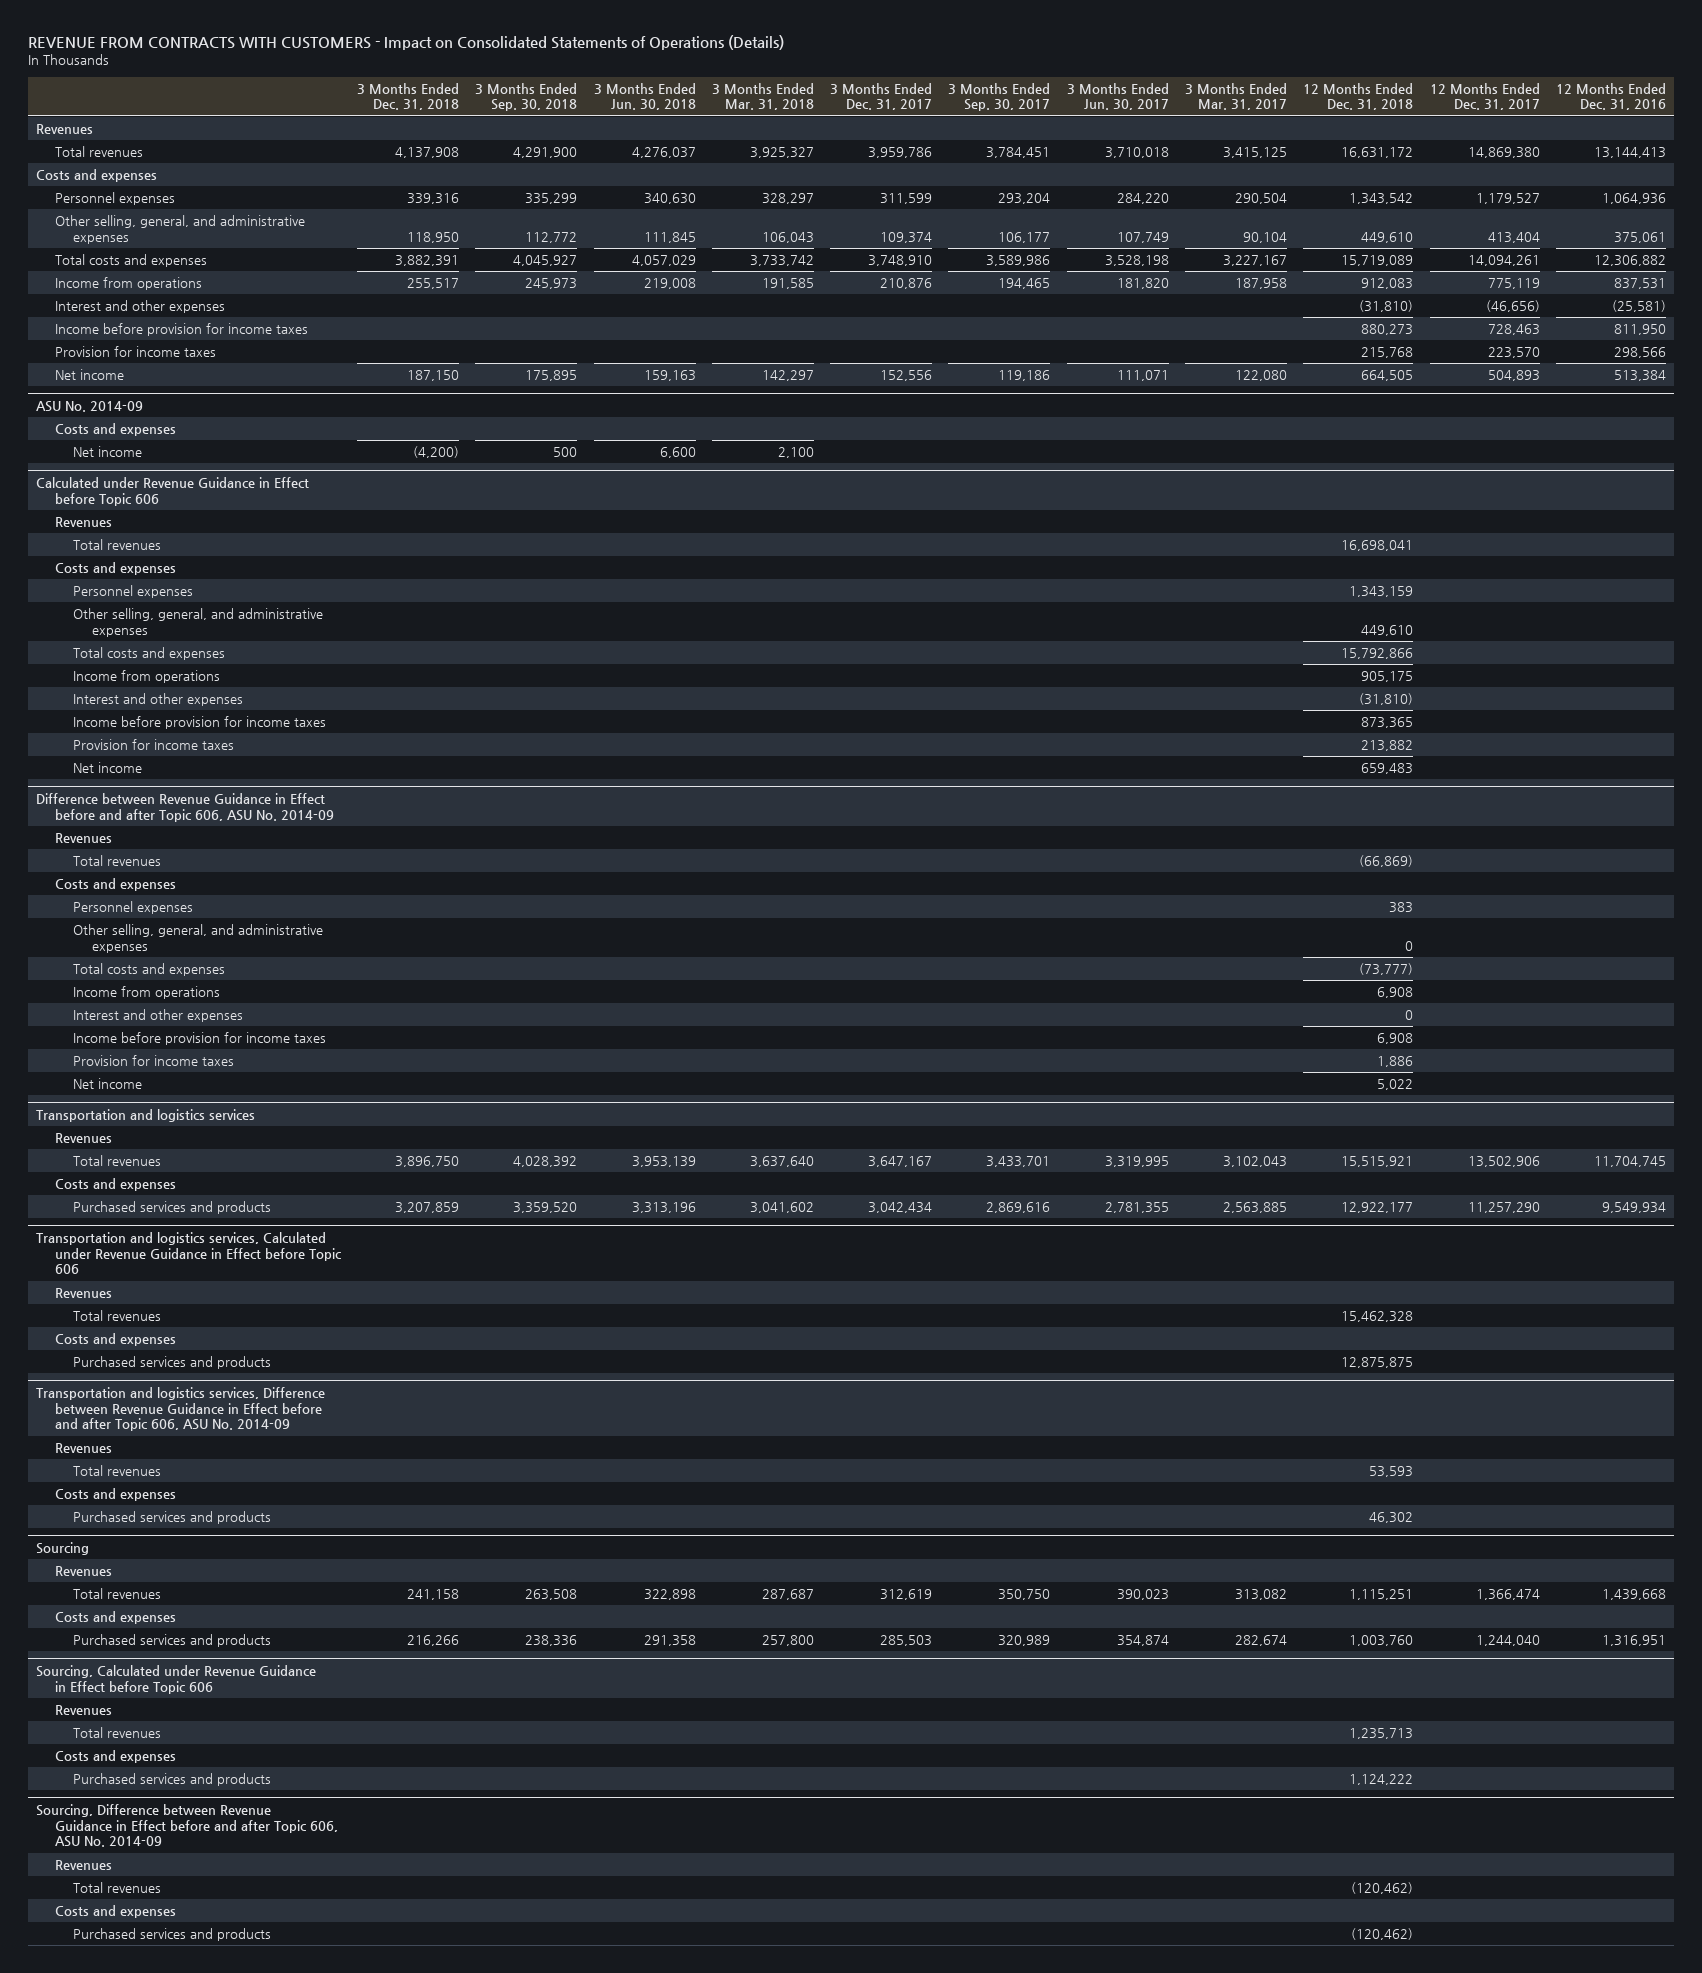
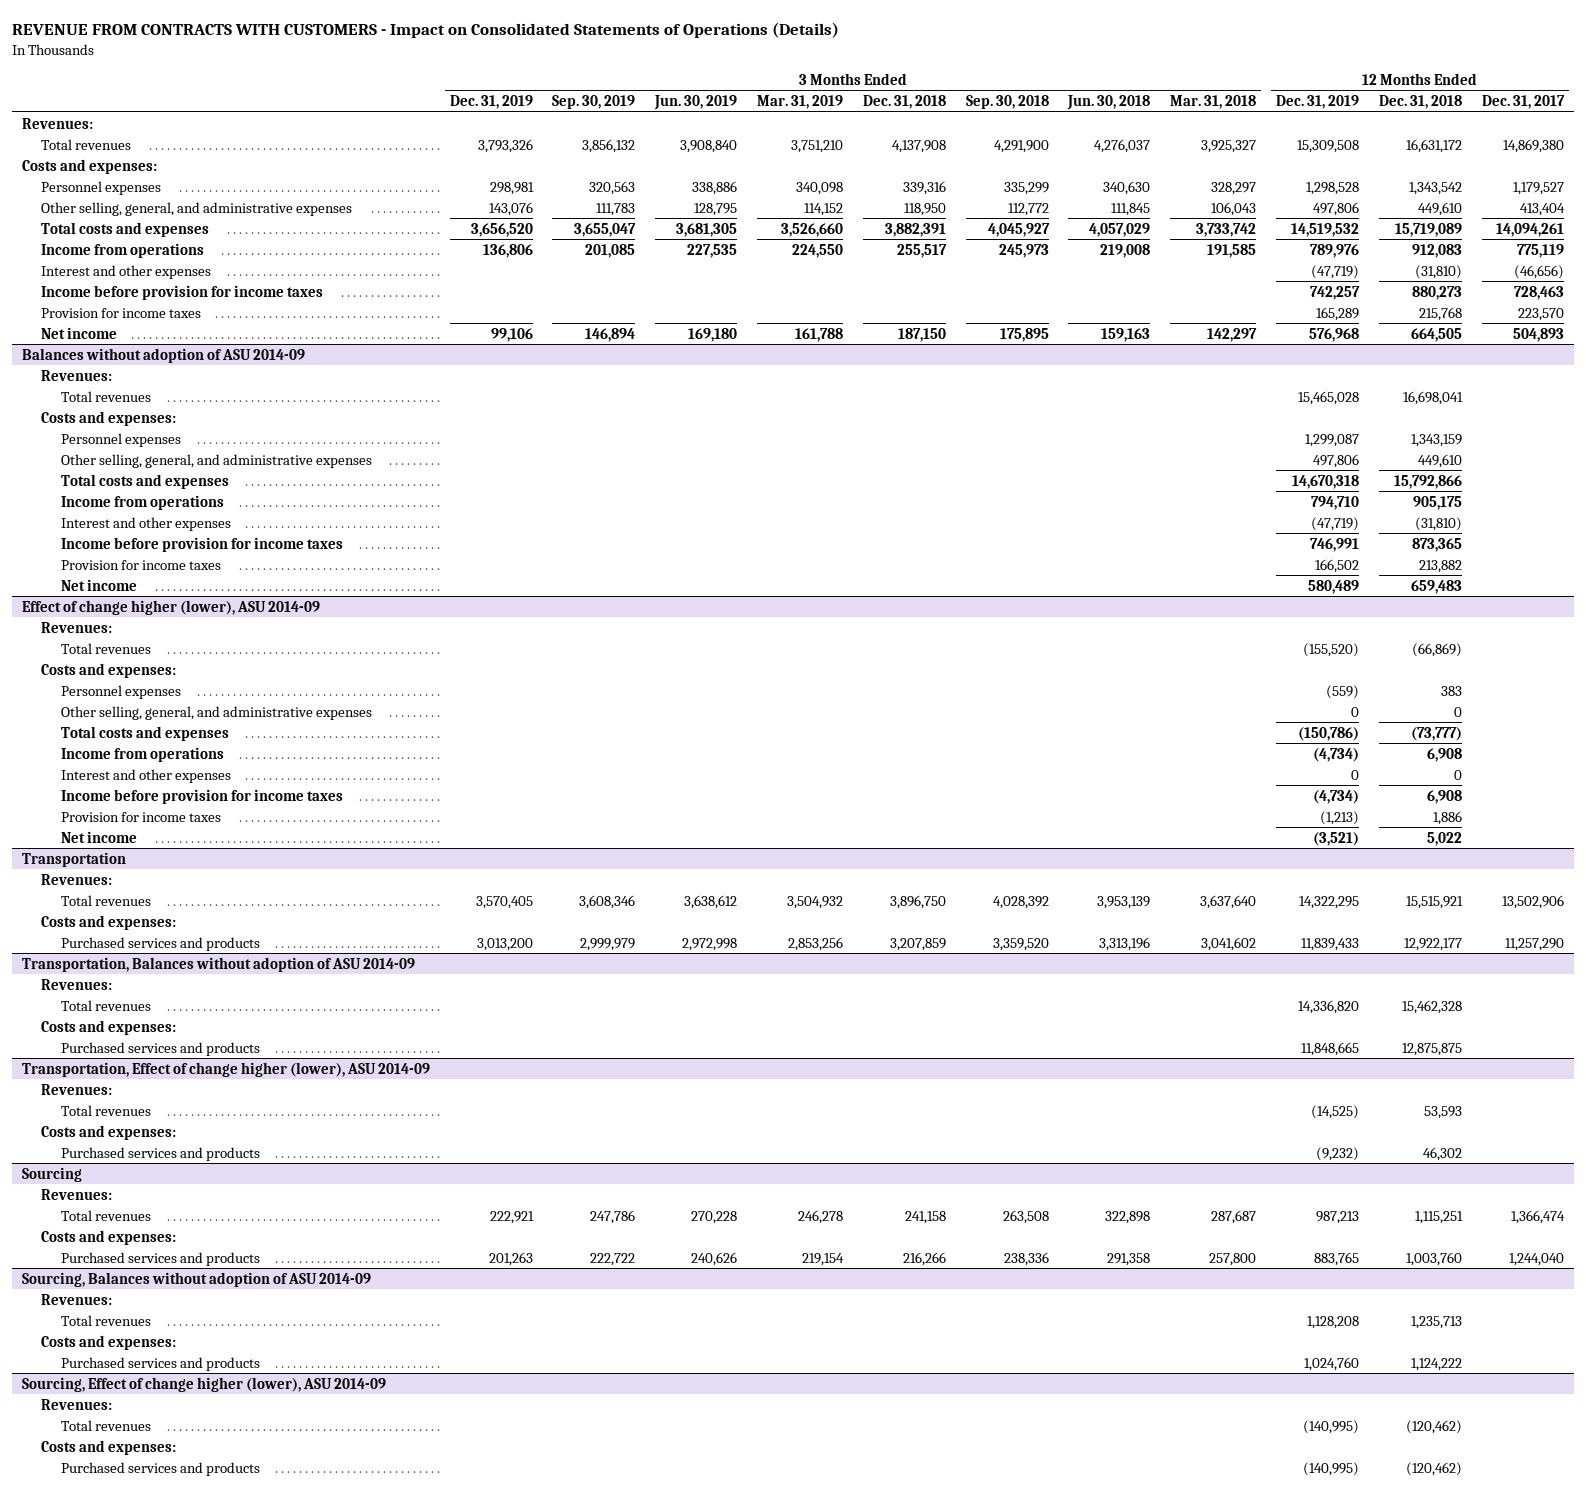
[830,82,933,111] 3 Months Ended Dec. 31, 2017 -> none
[948,82,1051,112] 3 Months Ended Sep. 30, 2017 -> none
[1066,82,1169,111] 3 Months Ended Jun. 30, 2017 -> none
[1184,82,1287,111] 3 Months Ended Mar. 31, 2017 -> none
[1555,82,1666,111] 12 Months Ended Dec. 31, 2016 -> none
none -> [449,95,533,110] Dec. 31, 2019
none -> [552,95,636,110] Sep. 30, 2019
none -> [654,95,738,111] Jun. 30, 2019
none -> [757,95,844,110] Mar. 31, 2019
none -> [1276,95,1360,110] Dec. 31, 2019
[36,123,94,134] Revenues -> [21,117,93,129] Revenues:
[36,168,158,182] Costs and expenses -> [21,158,157,174] Costs and expenses:
[36,400,144,412] ASU No. 2014-09 -> none
[54,422,176,436] Costs and expenses -> none
[73,445,143,457] Net income -> none
[36,476,310,506] Calculated under Revenue Guidance in Effect before Topic 606 -> [21,347,305,363] Balances without adoption of ASU 2014-09
[54,516,112,527] Revenues -> [41,369,113,381] Revenues:
[54,561,176,575] Costs and expenses -> [41,410,177,426] Costs and expenses:
[36,792,334,822] Difference between Revenue Guidance in Effect before and after Topic 606, ASU No. 2014-09 -> none
none -> [21,599,320,615] Effect of change higher (lower), ASU 2014-09
[54,832,112,843] Revenues -> [41,621,113,633] Revenues:
[54,877,176,891] Costs and expenses -> [41,662,177,678] Costs and expenses:
[36,1108,256,1122] Transportation and logistics services -> [21,851,126,867] Transportation
[54,1132,112,1143] Revenues -> [41,873,113,885] Revenues:
[54,1177,176,1191] Costs and expenses -> [41,914,177,930] Costs and expenses:
[36,1231,341,1275] Transportation and logistics services, Calculated under Revenue Guidance in Effect before Topic 606 -> none
none -> [21,956,415,972] Transportation, Balances without adoption of ASU 2014-09
[54,1287,112,1298] Revenues -> [41,978,113,990] Revenues:
[54,1332,176,1346] Costs and expenses -> [41,1019,177,1035] Costs and expenses:
[36,1386,326,1432] Transportation and logistics services, Difference between Revenue Guidance in Effect before and after Topic 606, ASU No. 2014-09 -> none
none -> [21,1061,430,1077] Transportation, Effect of change higher (lower), ASU 2014-09
[54,1442,112,1453] Revenues -> [41,1083,113,1095] Revenues:
[54,1487,176,1501] Costs and expenses -> [41,1124,177,1140] Costs and expenses:
[54,1565,112,1576] Revenues -> [41,1188,113,1200] Revenues:
[54,1610,176,1624] Costs and expenses -> [41,1229,177,1245] Costs and expenses:
[36,1664,317,1694] Sourcing, Calculated under Revenue Guidance in Effect before Topic 606 -> none
none -> [21,1271,371,1287] Sourcing, Balances without adoption of ASU 2014-09
[54,1704,112,1715] Revenues -> [41,1293,113,1305] Revenues:
[54,1749,176,1763] Costs and expenses -> [41,1334,177,1350] Costs and expenses:
[36,1803,338,1848] Sourcing, Difference between Revenue Guidance in Effect before and after Topic 606, ASU No. 2014-09 -> none
none -> [21,1376,386,1392] Sourcing, Effect of change higher (lower), ASU 2014-09
[54,1859,112,1870] Revenues -> [41,1398,113,1410] Revenues:
[54,1904,176,1918] Costs and expenses -> [41,1439,177,1455] Costs and expenses:

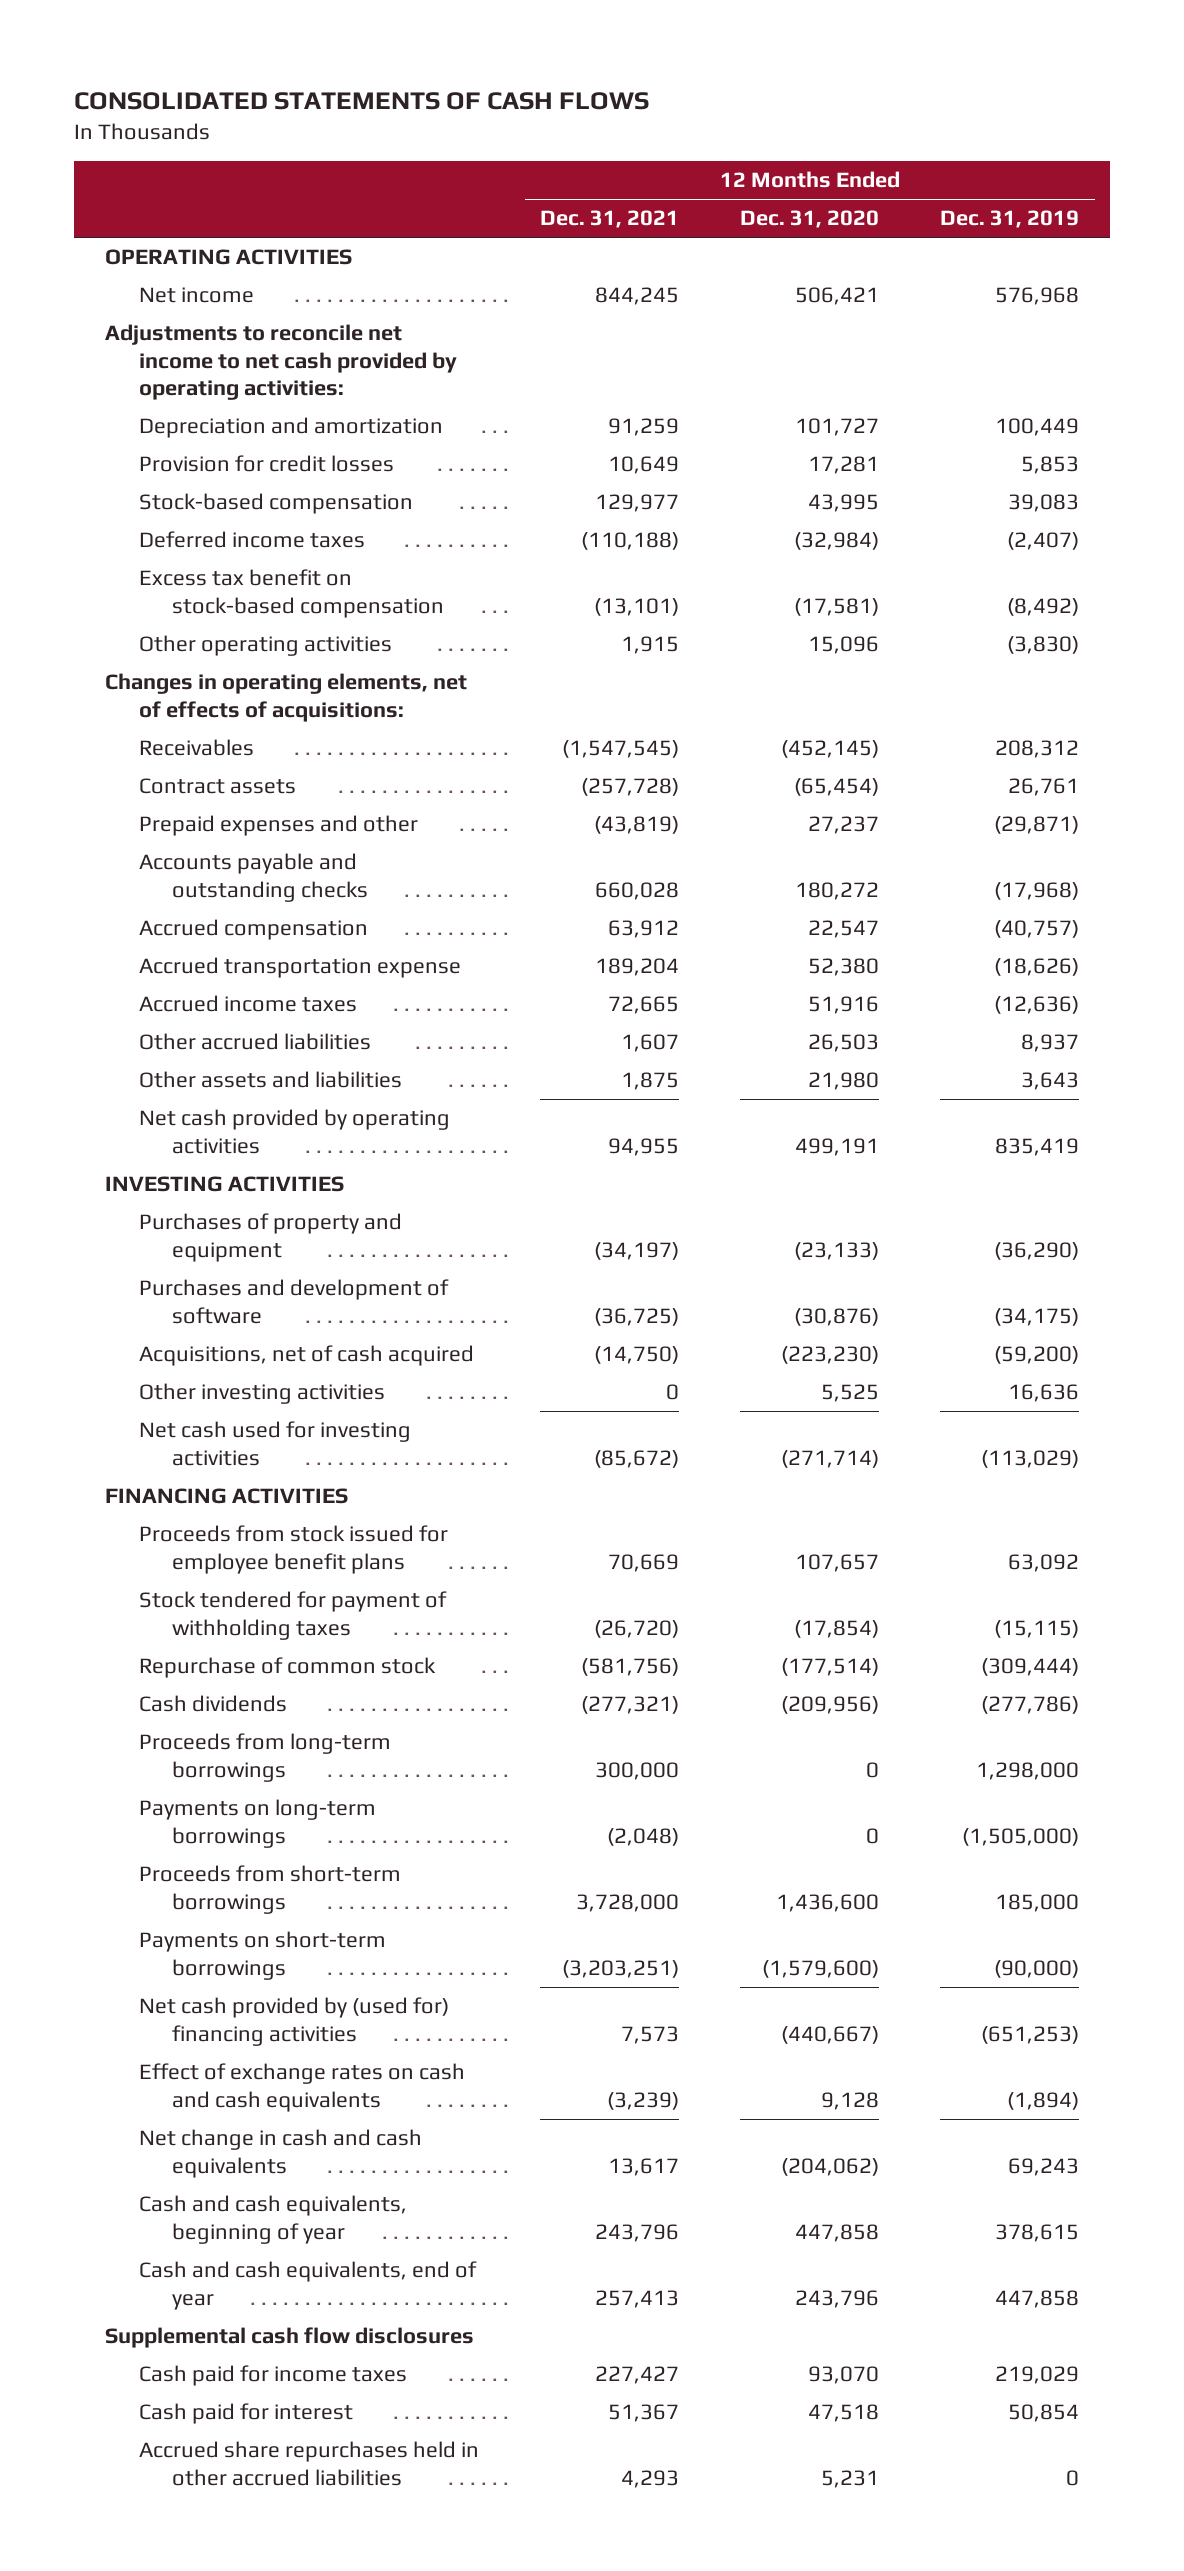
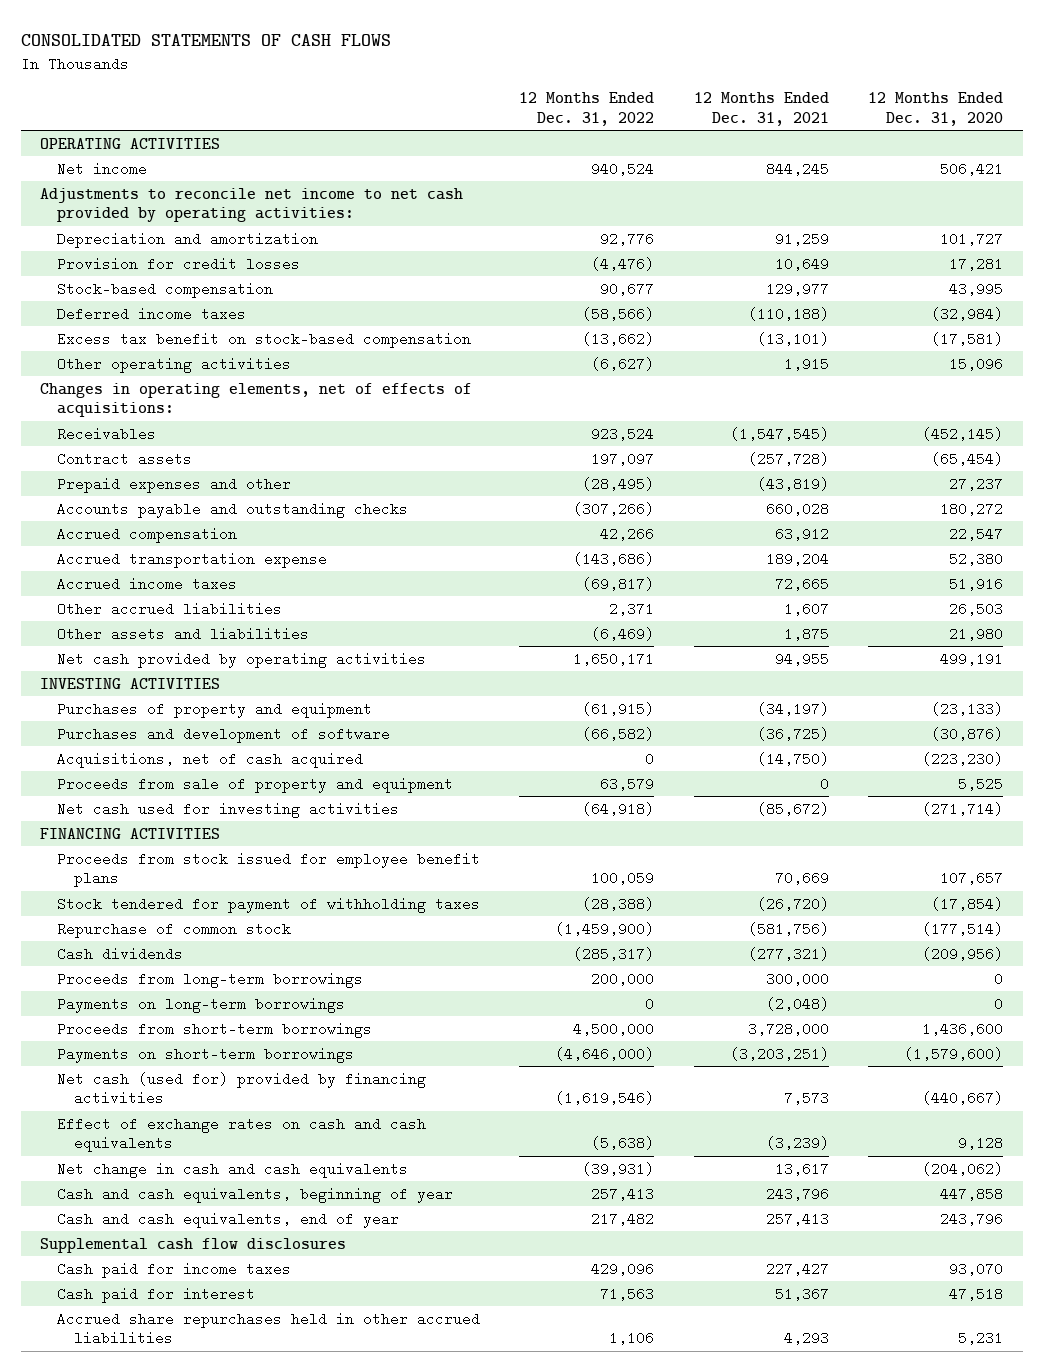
[940,210,1080,229] Dec. 31, 2019 -> none
none -> [519,92,655,126] 12 Months Ended Dec. 31, 2022
[138,1383,385,1405] Other investing activities -> [56,776,453,793] Proceeds from sale of property and equipment
[138,1997,449,2046] Net cash provided by (used for) financing activities -> [56,1071,426,1106] Net cash (used for) provided by financing activities

